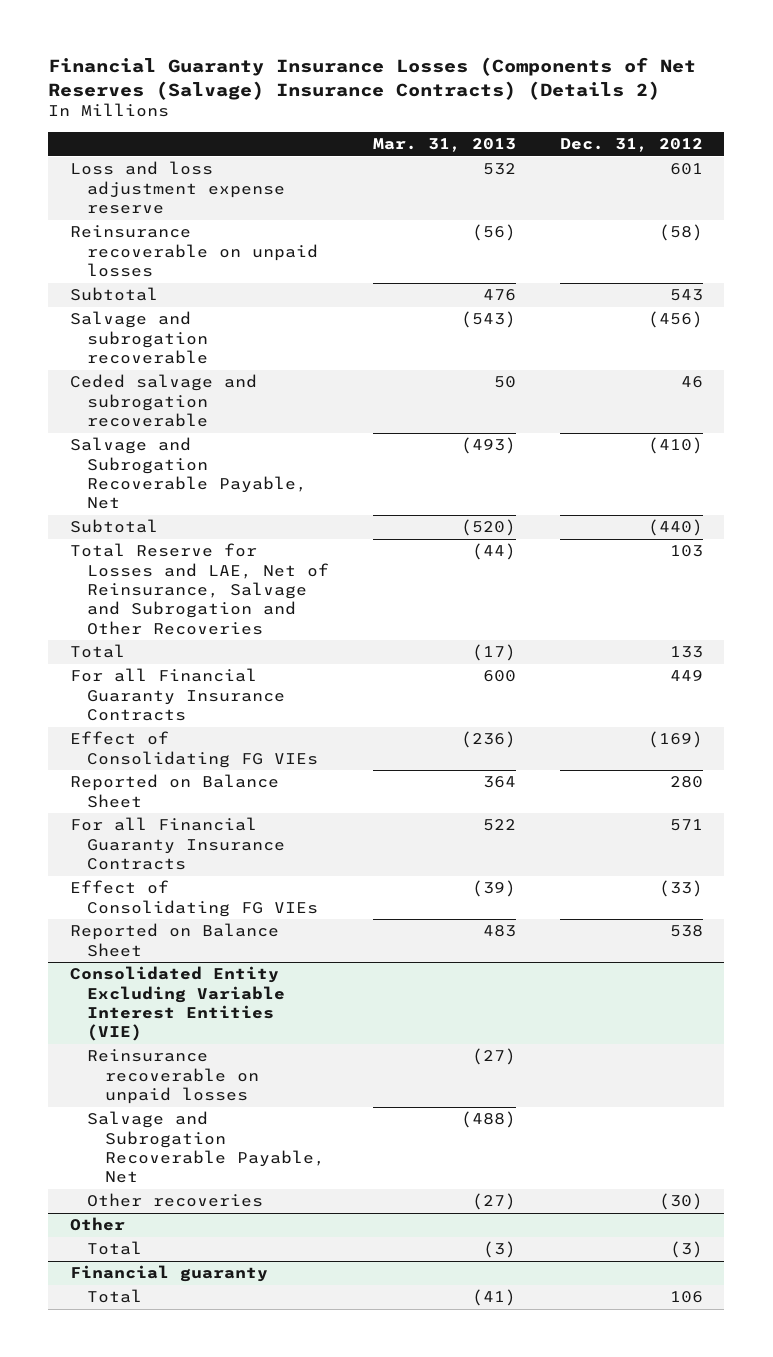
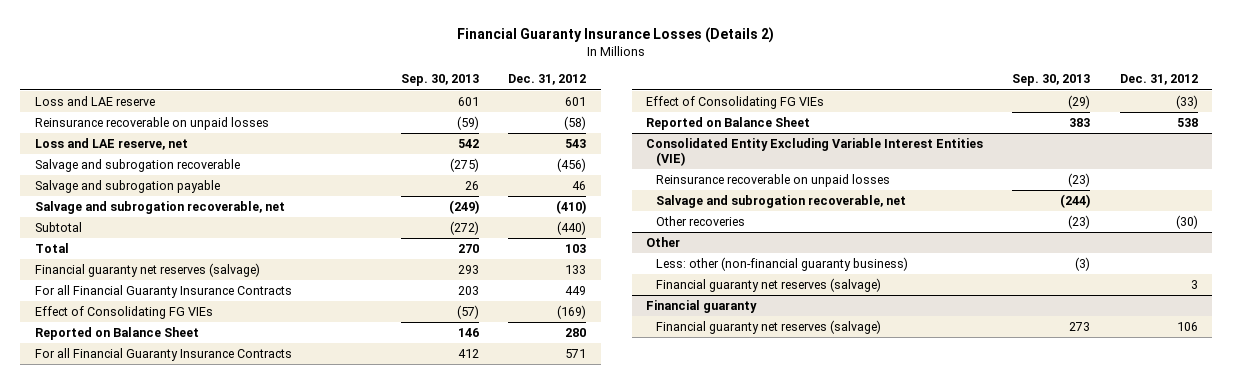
[48,56,697,100] Financial Guaranty Insurance Losses (Components of Net Reserves (Salvage) Insurance Contracts) (Details 2) -> [457,27,775,44] Financial Guaranty Insurance Losses (Details 2)
[372,137,516,152] Mar. 31, 2013 -> none
none -> [401,74,480,87] Sep. 30, 2013
[70,161,286,215] Loss and loss adjustment expense reserve -> [35,96,156,107] Loss and LAE reserve
[70,287,159,302] Subtotal -> [35,138,189,151] Loss and LAE reserve, net
[70,374,258,428] Ceded salvage and subrogation recoverable -> [35,180,221,194] Salvage and subrogation payable
[70,437,308,510] Salvage and Subrogation Recoverable Payable, Net -> [35,201,286,215] Salvage and subrogation recoverable, net
[70,543,330,635] Total Reserve for Losses and LAE, Net of Reinsurance, Salvage and Subrogation and Other Recoveries -> [35,243,70,254] Total
[70,644,126,659] Total -> [35,263,261,278] Financial guaranty net reserves (salvage)
[87,1111,325,1184] Salvage and Subrogation Recoverable Payable, Net -> [655,195,906,209] Salvage and subrogation recoverable, net
[87,1241,143,1256] Total -> none
none -> [655,257,908,272] Less: other (non-financial guaranty business)
none -> [655,278,881,293] Financial guaranty net reserves (salvage)
[87,1289,143,1304] Total -> [655,320,881,335] Financial guaranty net reserves (salvage)

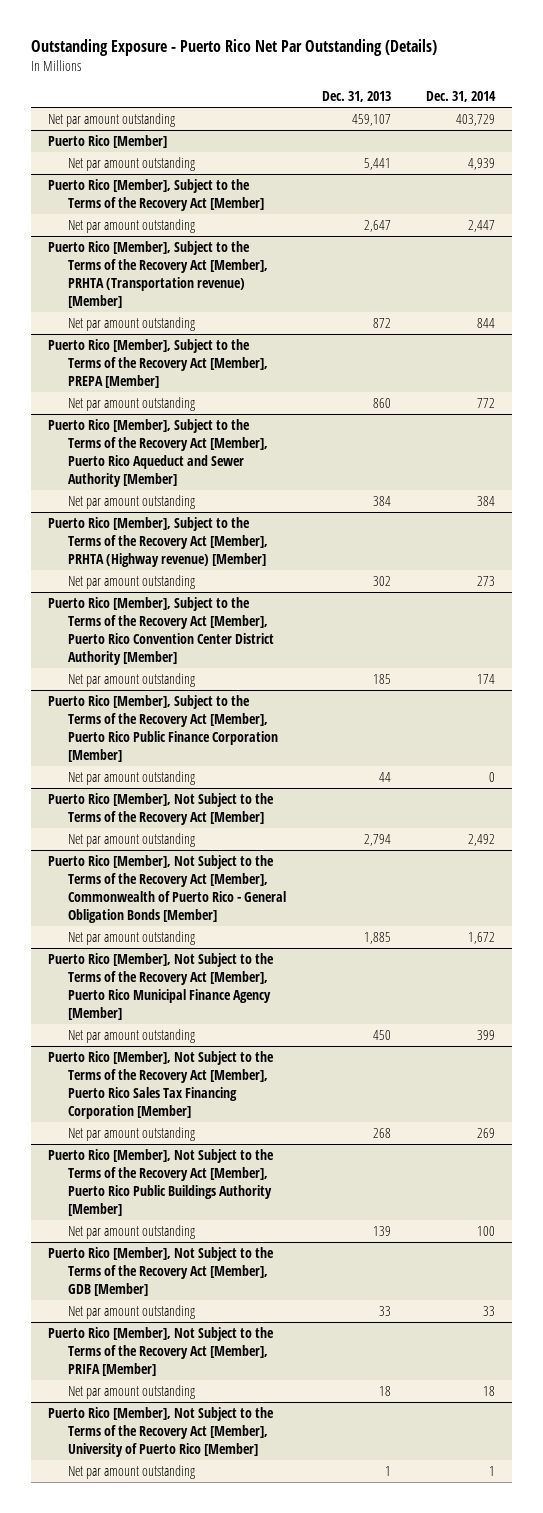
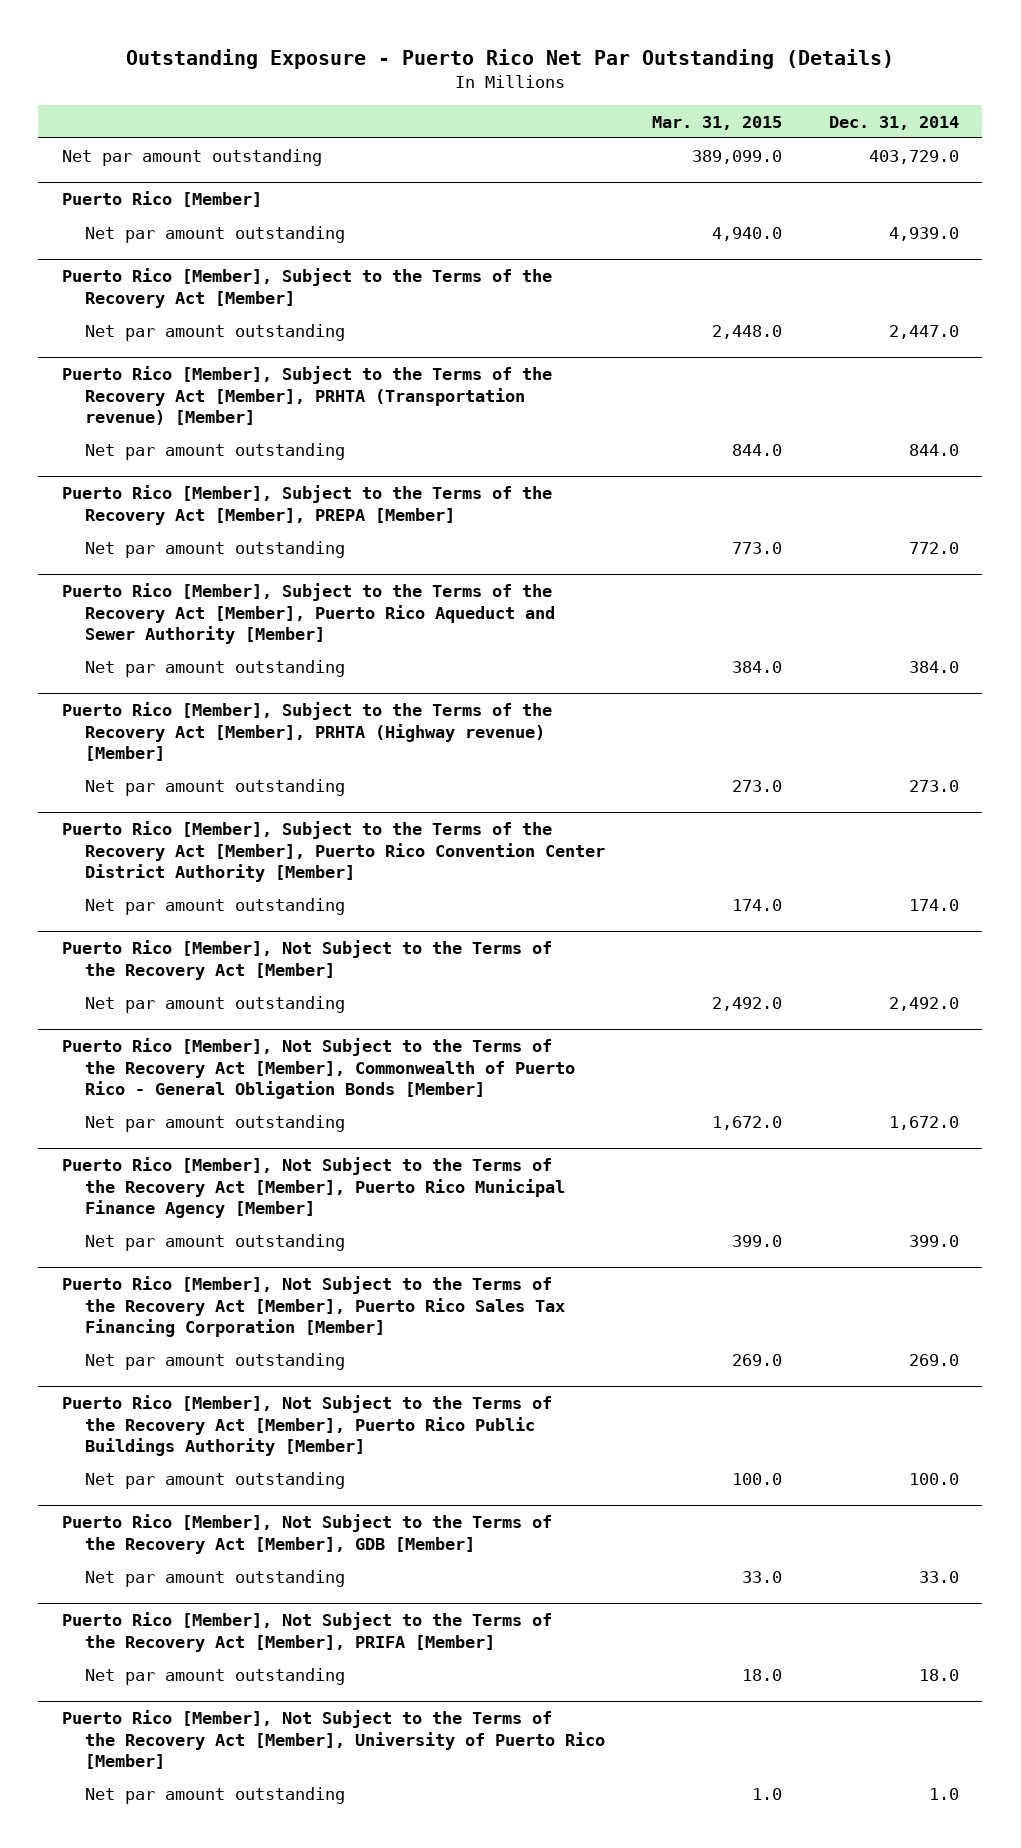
[321,91,391,103] Dec. 31, 2013 -> none
none -> [652,115,783,130] Mar. 31, 2015
[455,114,495,127] 403,729 -> [868,149,959,164] 403,729.0
[467,158,495,171] 4,939 -> [888,226,959,241] 4,939.0
[467,220,495,233] 2,447 -> [888,324,959,339] 2,447.0
[476,318,495,329] 844 -> [908,443,959,456] 844.0
[476,398,495,409] 772 -> [908,541,959,554] 772.0
[476,496,495,507] 384 -> [908,660,959,673] 384.0
[476,576,495,587] 273 -> [908,779,959,792] 273.0
[48,695,279,763] Puerto Rico [Member], Subject to the Terms of the Recovery Act [Member], Puerto Rico Public Finance Corporation [Member] -> none
[68,771,196,786] Net par amount outstanding -> none
[476,674,495,685] 174 -> [908,898,959,911] 174.0
[467,834,495,847] 2,492 -> [888,996,959,1011] 2,492.0
[467,932,495,945] 1,672 -> [888,1115,959,1130] 1,672.0
[476,1030,495,1041] 399 -> [908,1234,959,1247] 399.0
[476,1128,495,1139] 269 -> [908,1353,959,1366] 269.0
[476,1226,495,1237] 100 -> [908,1472,959,1485] 100.0
[482,1306,495,1317] 33 -> [918,1570,959,1583] 33.0
[482,1386,495,1397] 18 -> [918,1668,959,1681] 18.0
[488,1466,495,1477] 1 -> [928,1787,959,1800] 1.0

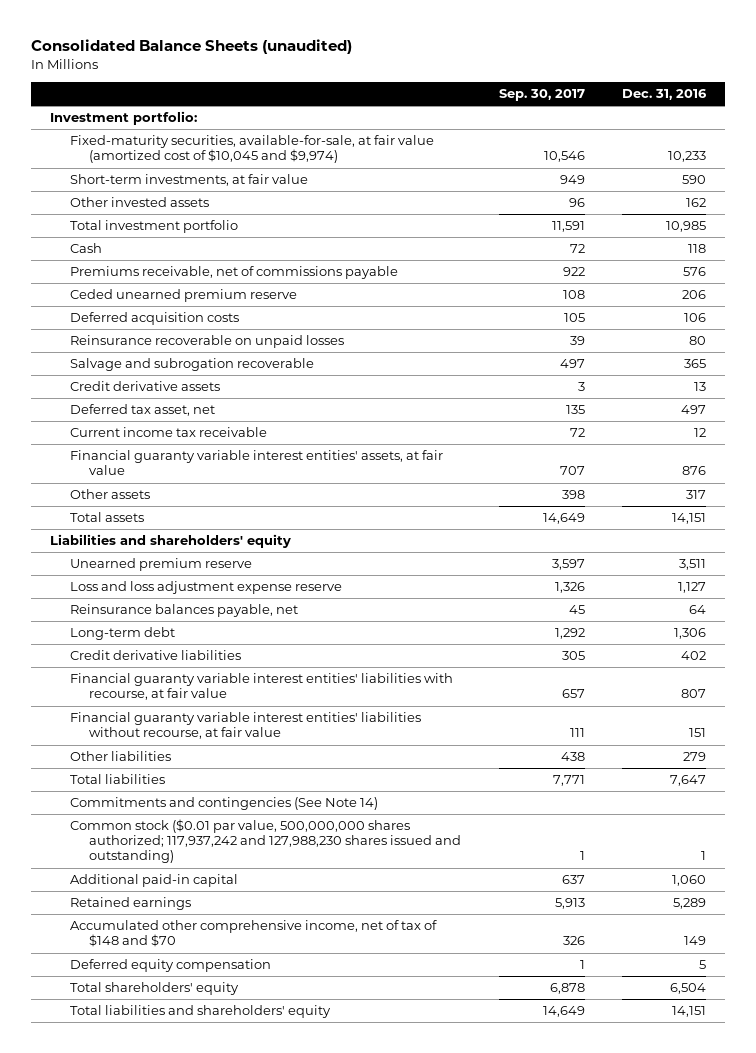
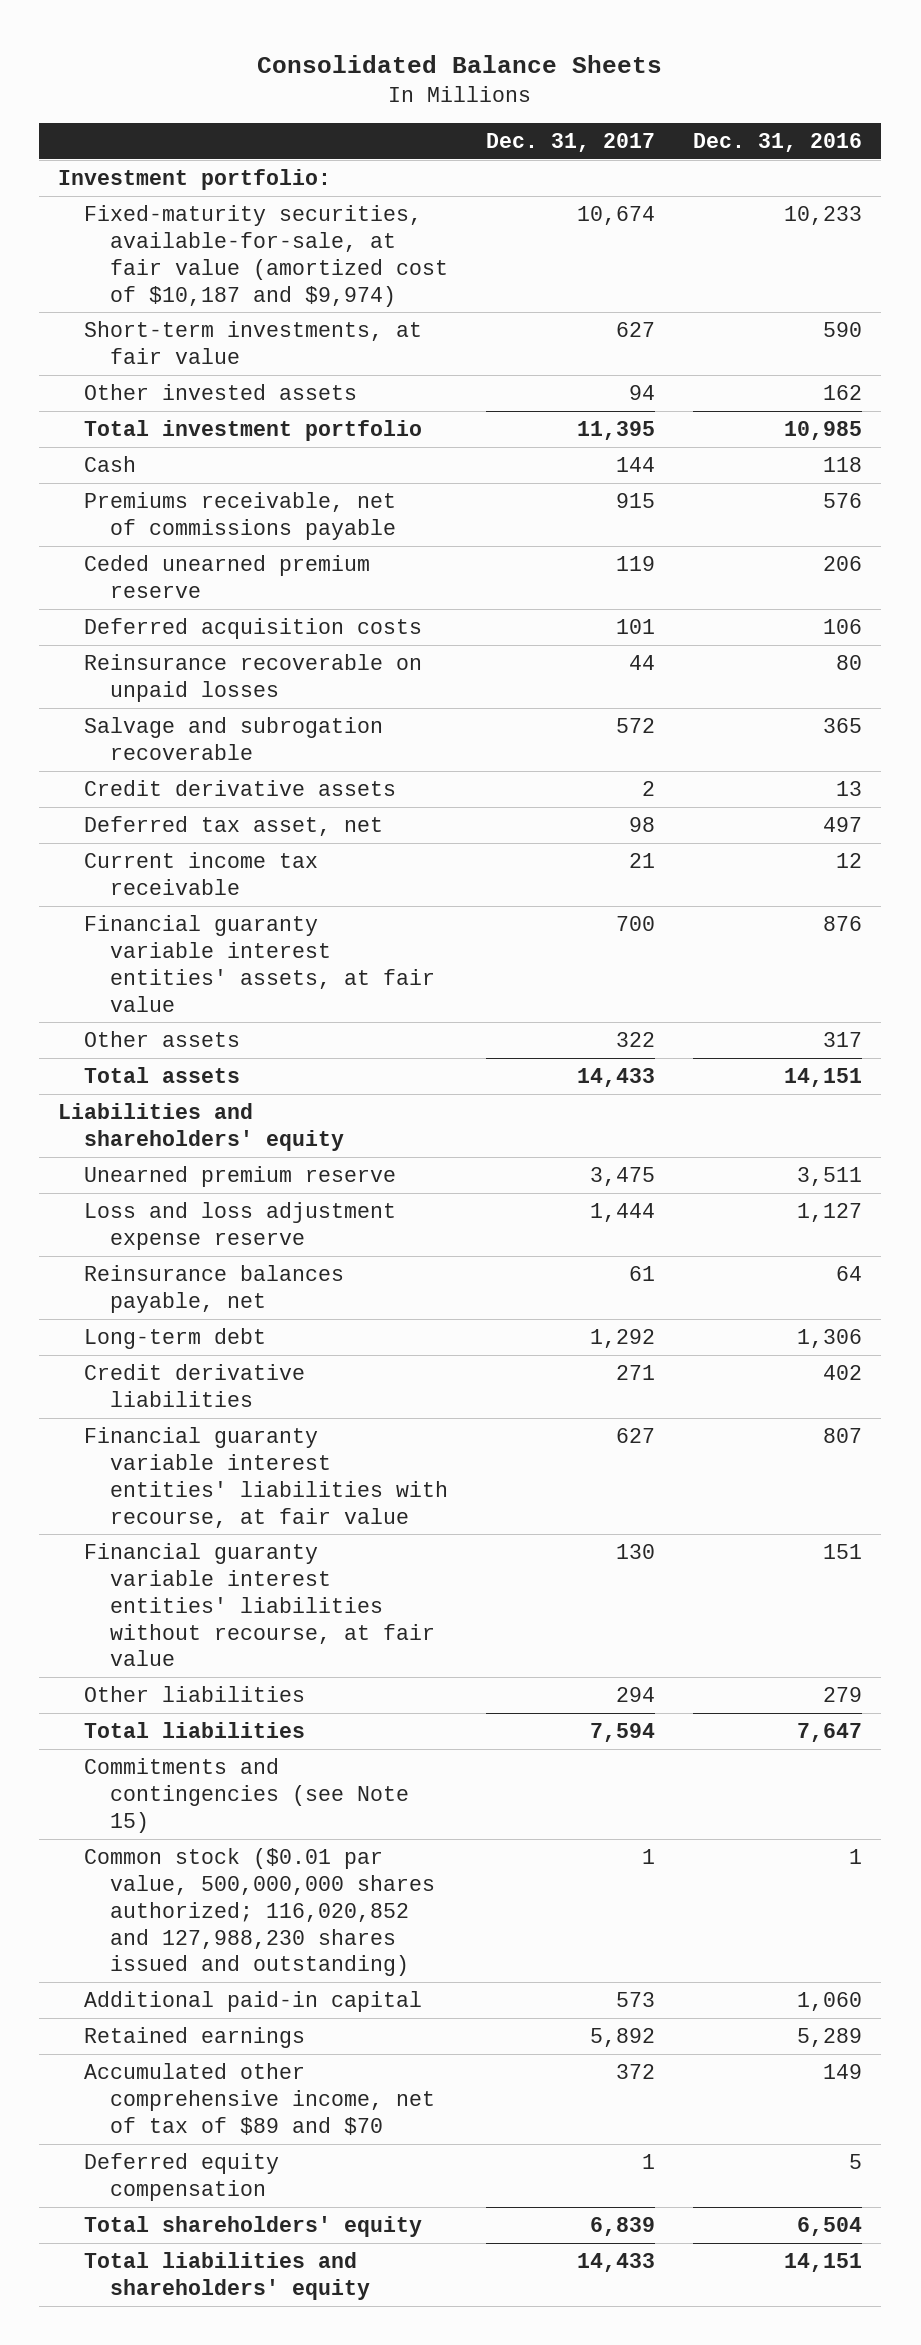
[30,39,352,55] Consolidated Balance Sheets (unaudited) -> [257,54,663,73] Consolidated Balance Sheets
[498,89,585,102] Sep. 30, 2017 -> none
none -> [485,133,655,153] Dec. 31, 2017
[69,135,434,164] Fixed-maturity securities, available-for-sale, at fair value (amortized cost of $10,045 and $9,974) -> [84,204,448,307] Fixed-maturity securities, available-for-sale, at fair value (amortized cost of $10,187 and $9,974)
[69,797,378,811] Commitments and contingencies (See Note 14) -> [84,1757,409,1833] Commitments and contingencies (see Note 15)
[69,819,462,864] Common stock ($0.01 par value, 500,000,000 shares authorized; 117,937,242 and 127,988,230 shares issued and outstanding) -> [84,1847,435,1977] Common stock ($0.01 par value, 500,000,000 shares authorized; 116,020,852 and 127,988,230 shares issued and outstanding)
[69,920,437,948] Accumulated other comprehensive income, net of tax of $148 and $70 -> [84,2062,435,2135] Accumulated other comprehensive income, net of tax of $89 and $70

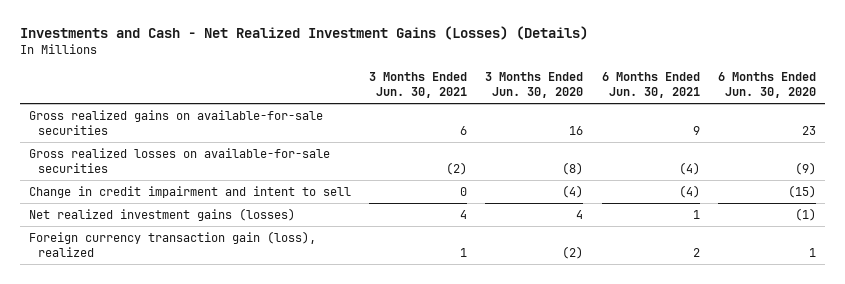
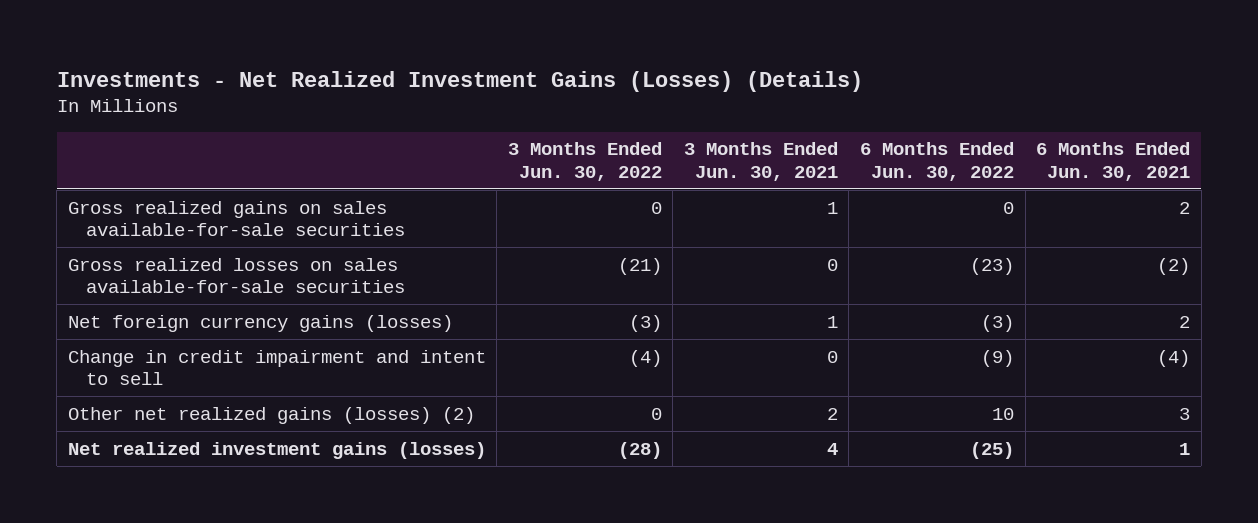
[19,26,588,41] Investments and Cash - Net Realized Investment Gains (Losses) (Details) -> [56,70,863,92] Investments - Net Realized Investment Gains (Losses) (Details)
[485,72,584,99] 3 Months Ended Jun. 30, 2020 -> none
[717,72,816,99] 6 Months Ended Jun. 30, 2020 -> none
none -> [507,142,662,181] 3 Months Ended Jun. 30, 2022
none -> [859,142,1014,181] 6 Months Ended Jun. 30, 2022
[29,109,324,135] Gross realized gains on available-for-sale securities -> [67,200,406,237] Gross realized gains on sales available-for-sale securities
[460,125,468,135] 6 -> [826,201,838,214] 1
[692,125,700,135] 9 -> [1179,201,1191,214] 2
[29,147,331,173] Gross realized losses on available-for-sale securities -> [67,257,406,294] Gross realized losses on sales available-for-sale securities
[446,161,468,175] (2) -> [826,258,838,271] 0
[678,161,700,175] (4) -> [1157,257,1191,275] (2)
none -> [67,314,453,332] Net foreign currency gains (losses)
none -> [67,406,475,424] Other net realized gains (losses) (2)
[29,230,317,257] Foreign currency transaction gain (loss), realized -> none

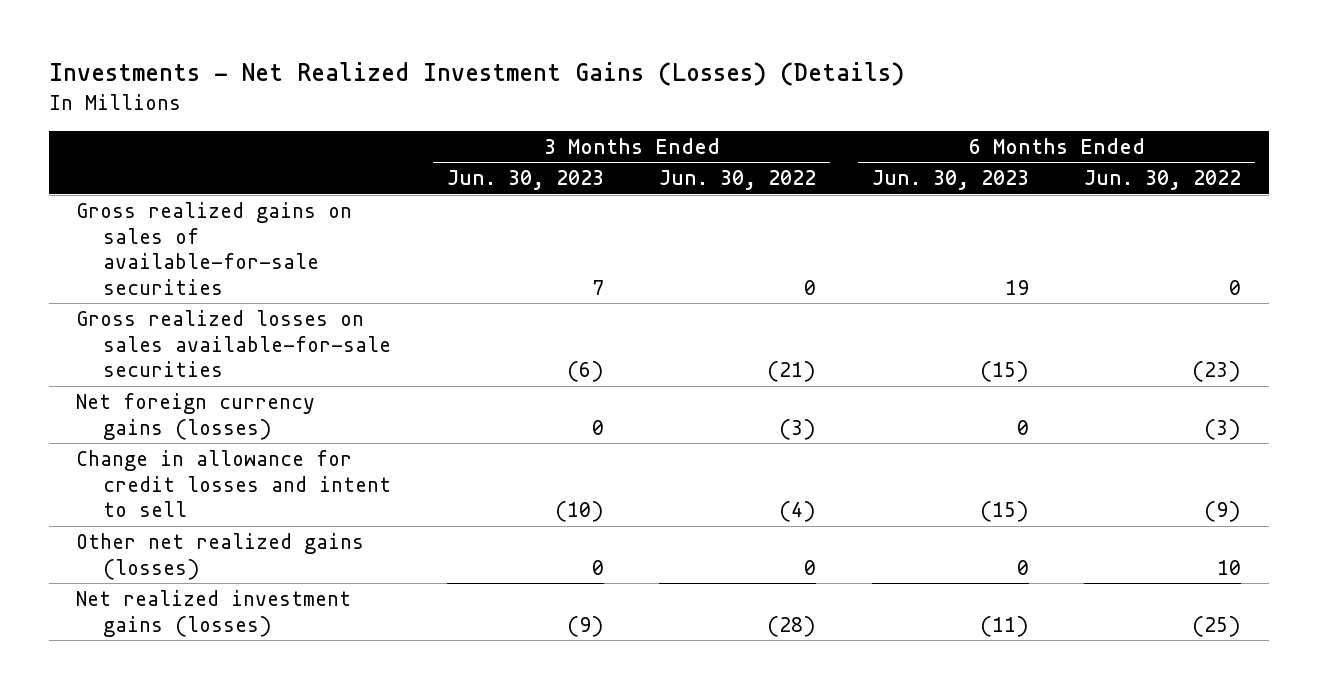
[683,142,838,181] 3 Months Ended Jun. 30, 2021 -> none
[1036,142,1191,181] 6 Months Ended Jun. 30, 2021 -> none
none -> [446,170,604,191] Jun. 30, 2023
none -> [871,170,1029,191] Jun. 30, 2023
[67,200,406,237] Gross realized gains on sales available-for-sale securities -> [76,201,353,296] Gross realized gains on sales of available-for-sale securities
[67,349,486,386] Change in credit impairment and intent to sell -> [76,449,392,518] Change in allowance for credit losses and intent to sell
[67,406,475,424] Other net realized gains (losses) (2) -> [76,532,365,580] Other net realized gains (losses)

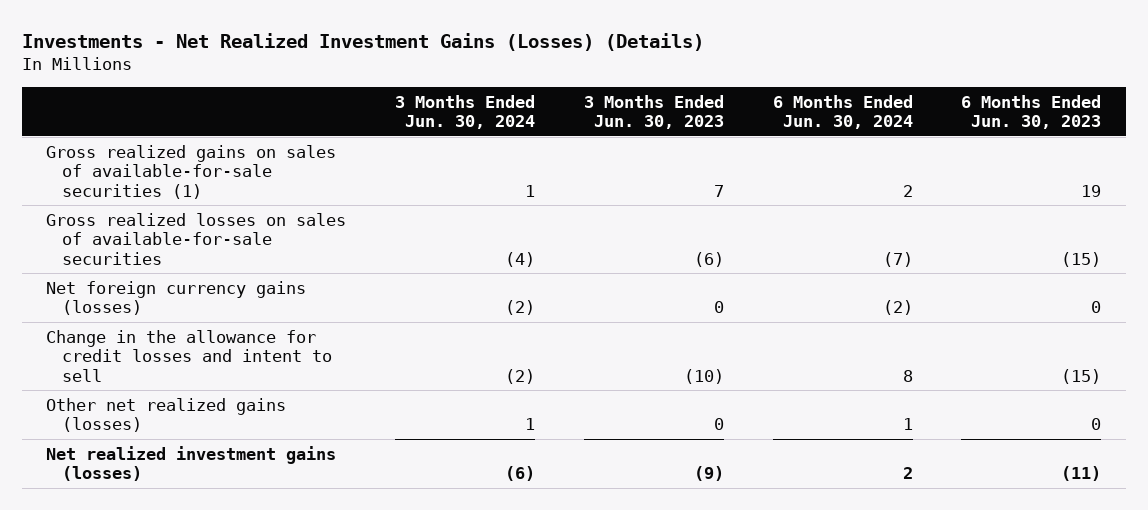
[659,170,817,191] Jun. 30, 2022 -> none
[1084,170,1242,191] Jun. 30, 2022 -> none
none -> [395,94,536,130] 3 Months Ended Jun. 30, 2024
none -> [772,94,913,130] 6 Months Ended Jun. 30, 2024
[76,201,353,296] Gross realized gains on sales of available-for-sale securities -> [46,144,337,199] Gross realized gains on sales of available-for-sale securities (1)
[76,309,392,378] Gross realized losses on sales available-for-sale securities -> [46,212,347,265] Gross realized losses on sales of available-for-sale securities
[76,449,392,518] Change in allowance for credit losses and intent to sell -> [46,329,333,382] Change in the allowance for credit losses and intent to sell

